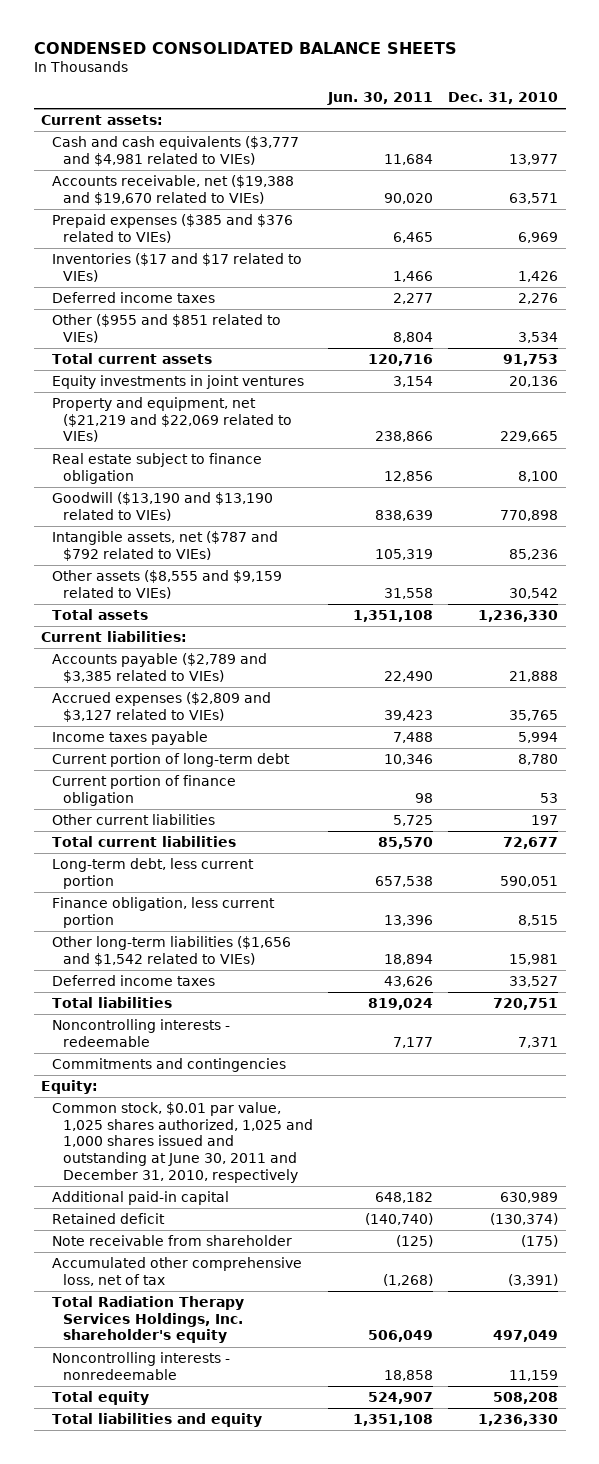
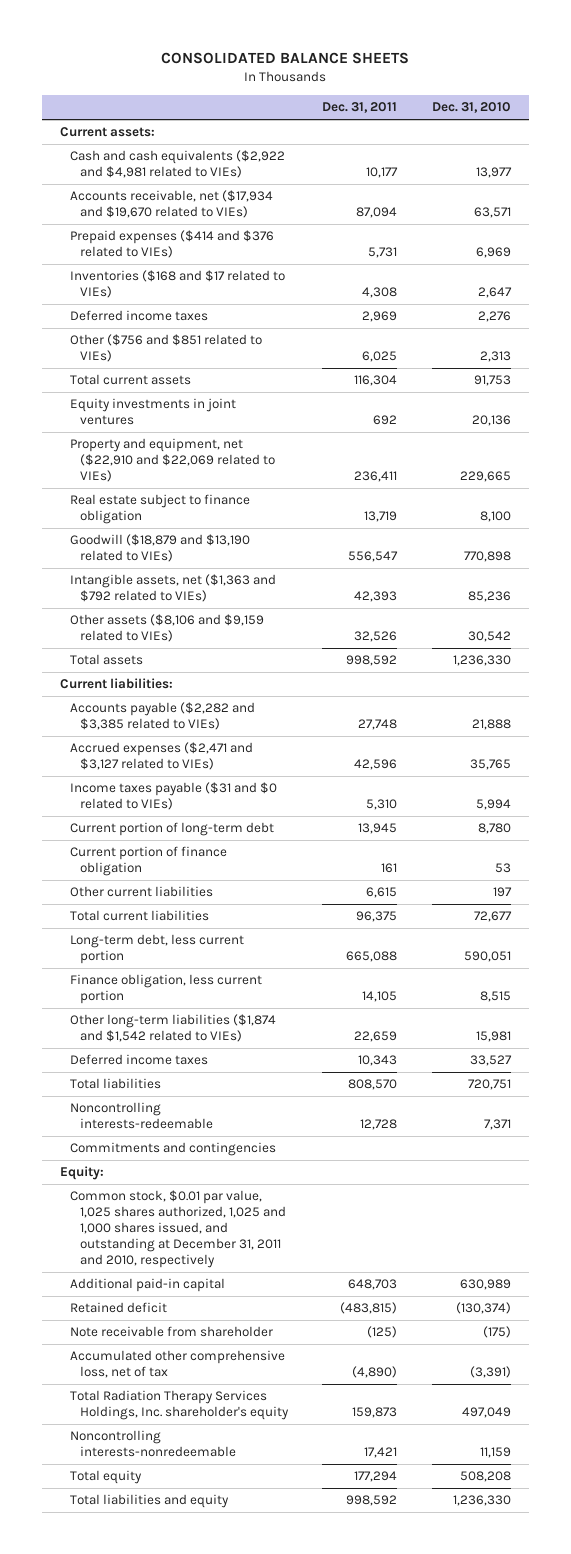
[33,42,457,55] CONDENSED CONSOLIDATED BALANCE SHEETS -> [161,52,410,65] CONSOLIDATED BALANCE SHEETS
[327,91,434,105] Jun. 30, 2011 -> none
none -> [322,102,398,114] Dec. 31, 2011
[52,136,300,166] Cash and cash equivalents ($3,777 and $4,981 related to VIEs) -> [69,150,285,179] Cash and cash equivalents ($2,922 and $4,981 related to VIEs)
[52,175,295,205] Accounts receivable, net ($19,388 and $19,670 related to VIEs) -> [69,190,273,219] Accounts receivable, net ($17,934 and $19,670 related to VIEs)
[52,214,294,243] Prepaid expenses ($385 and $376 related to VIEs) -> [69,230,274,259] Prepaid expenses ($414 and $376 related to VIEs)
[52,253,303,282] Inventories ($17 and $17 related to VIEs) -> [69,270,285,299] Inventories ($168 and $17 related to VIEs)
[518,270,559,282] 1,426 -> [478,287,513,299] 2,647
[52,314,282,343] Other ($955 and $851 related to VIEs) -> [69,334,262,363] Other ($756 and $851 related to VIEs)
[518,331,559,343] 3,534 -> [480,351,512,363] 2,313
[52,397,293,443] Property and equipment, net ($21,219 and $22,069 related to VIEs) -> [69,438,275,483] Property and equipment, net ($22,910 and $22,069 related to VIEs)
[52,492,274,521] Goodwill ($13,190 and $13,190 related to VIEs) -> [69,534,250,563] Goodwill ($18,879 and $13,190 related to VIEs)
[52,531,279,561] Intangible assets, net ($787 and $792 related to VIEs) -> [69,574,276,603] Intangible assets, net ($1,363 and $792 related to VIEs)
[52,570,283,599] Other assets ($8,555 and $9,159 related to VIEs) -> [69,614,264,643] Other assets ($8,106 and $9,159 related to VIEs)
[52,653,268,683] Accounts payable ($2,789 and $3,385 related to VIEs) -> [69,702,255,731] Accounts payable ($2,282 and $3,385 related to VIEs)
[52,692,272,722] Accrued expenses ($2,809 and $3,127 related to VIEs) -> [69,742,253,771] Accrued expenses ($2,471 and $3,127 related to VIEs)
[52,731,209,746] Income taxes payable -> [69,782,277,811] Income taxes payable ($31 and $0 related to VIEs)
[52,936,292,966] Other long-term liabilities ($1,656 and $1,542 related to VIEs) -> [69,1014,276,1043] Other long-term liabilities ($1,874 and $1,542 related to VIEs)
[52,1019,231,1047] Noncontrolling interests - redeemable -> [69,1102,213,1130] Noncontrolling interests-redeemable
[52,1102,314,1183] Common stock, $0.01 par value, 1,025 shares authorized, 1,025 and 1,000 shares issued and outstanding at June 30, 2011 and December 31, 2010, respectively -> [69,1190,286,1268] Common stock, $0.01 par value, 1,025 shares authorized, 1,025 and 1,000 shares issued, and outstanding at December 31, 2011 and 2010, respectively
[52,1352,231,1380] Noncontrolling interests - nonredeemable -> [69,1430,236,1458] Noncontrolling interests-nonredeemable

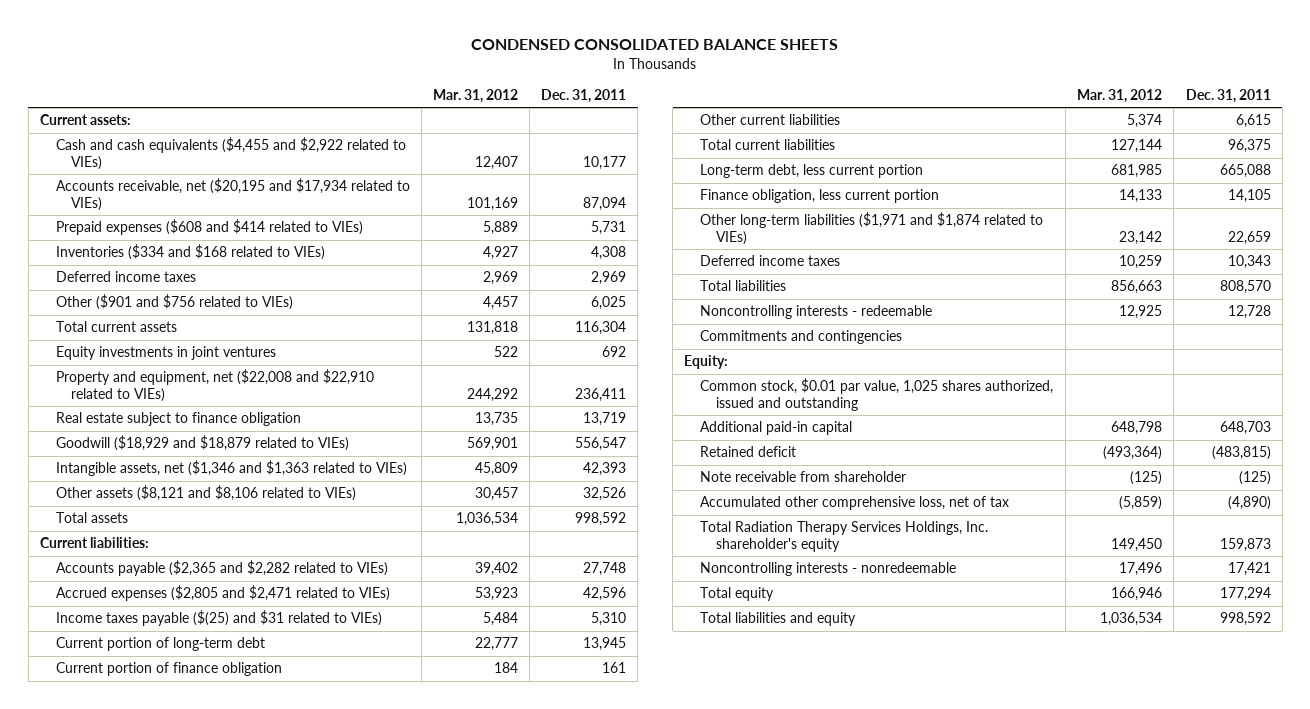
[161,52,410,65] CONSOLIDATED BALANCE SHEETS -> [471,38,839,50] CONDENSED CONSOLIDATED BALANCE SHEETS
[432,102,512,114] Dec. 31, 2010 -> none
none -> [432,88,518,103] Mar. 31, 2012
[69,150,285,179] Cash and cash equivalents ($2,922 and $4,981 related to VIEs) -> [55,137,406,171] Cash and cash equivalents ($4,455 and $2,922 related to VIEs)
[69,190,273,219] Accounts receivable, net ($17,934 and $19,670 related to VIEs) -> [55,178,410,212] Accounts receivable, net ($20,195 and $17,934 related to VIEs)
[69,230,274,259] Prepaid expenses ($414 and $376 related to VIEs) -> [55,219,363,236] Prepaid expenses ($608 and $414 related to VIEs)
[69,270,285,299] Inventories ($168 and $17 related to VIEs) -> [55,244,325,261] Inventories ($334 and $168 related to VIEs)
[69,334,262,363] Other ($756 and $851 related to VIEs) -> [55,294,293,311] Other ($901 and $756 related to VIEs)
[69,438,275,483] Property and equipment, net ($22,910 and $22,069 related to VIEs) -> [55,369,374,403] Property and equipment, net ($22,008 and $22,910 related to VIEs)
[69,534,250,563] Goodwill ($18,879 and $13,190 related to VIEs) -> [55,435,349,452] Goodwill ($18,929 and $18,879 related to VIEs)
[69,574,276,603] Intangible assets, net ($1,363 and $792 related to VIEs) -> [55,460,407,477] Intangible assets, net ($1,346 and $1,363 related to VIEs)
[69,614,264,643] Other assets ($8,106 and $9,159 related to VIEs) -> [55,485,356,502] Other assets ($8,121 and $8,106 related to VIEs)
[69,702,255,731] Accounts payable ($2,282 and $3,385 related to VIEs) -> [55,560,388,577] Accounts payable ($2,365 and $2,282 related to VIEs)
[69,742,253,771] Accrued expenses ($2,471 and $3,127 related to VIEs) -> [55,585,390,602] Accrued expenses ($2,805 and $2,471 related to VIEs)
[69,782,277,811] Income taxes payable ($31 and $0 related to VIEs) -> [55,610,382,627] Income taxes payable ($(25) and $31 related to VIEs)
[69,1014,276,1043] Other long-term liabilities ($1,874 and $1,542 related to VIEs) -> [700,212,1044,246] Other long-term liabilities ($1,971 and $1,874 related to VIEs)
[69,1102,213,1130] Noncontrolling interests-redeemable -> [700,305,933,320] Noncontrolling interests - redeemable
[69,1190,286,1268] Common stock, $0.01 par value, 1,025 shares authorized, 1,025 and 1,000 shares issued, and outstanding at December 31, 2011 and 2010, respectively -> [700,378,1054,412] Common stock, $0.01 par value, 1,025 shares authorized, issued and outstanding
[69,1430,236,1458] Noncontrolling interests-nonredeemable -> [700,562,957,577] Noncontrolling interests - nonredeemable

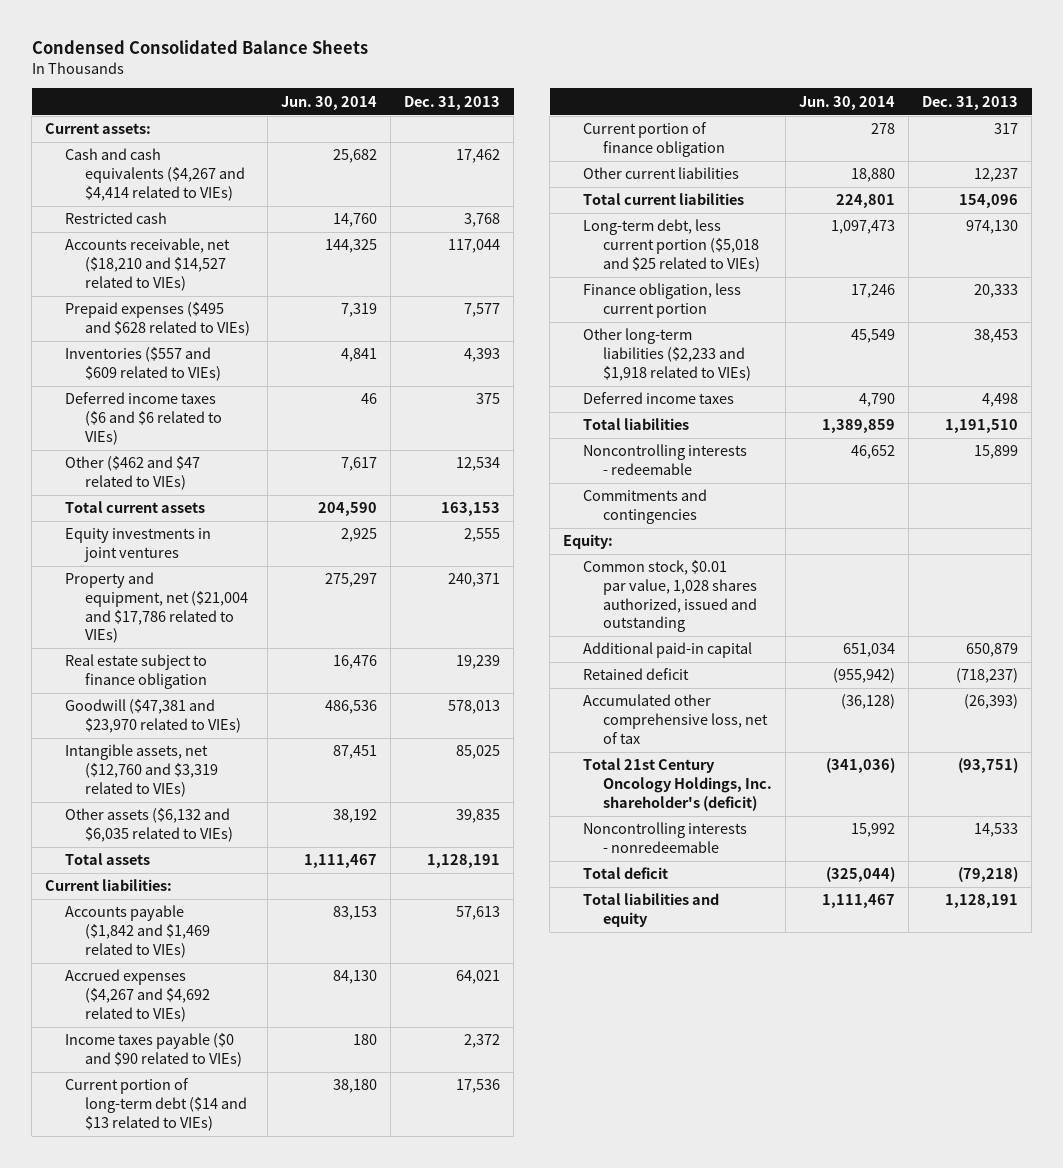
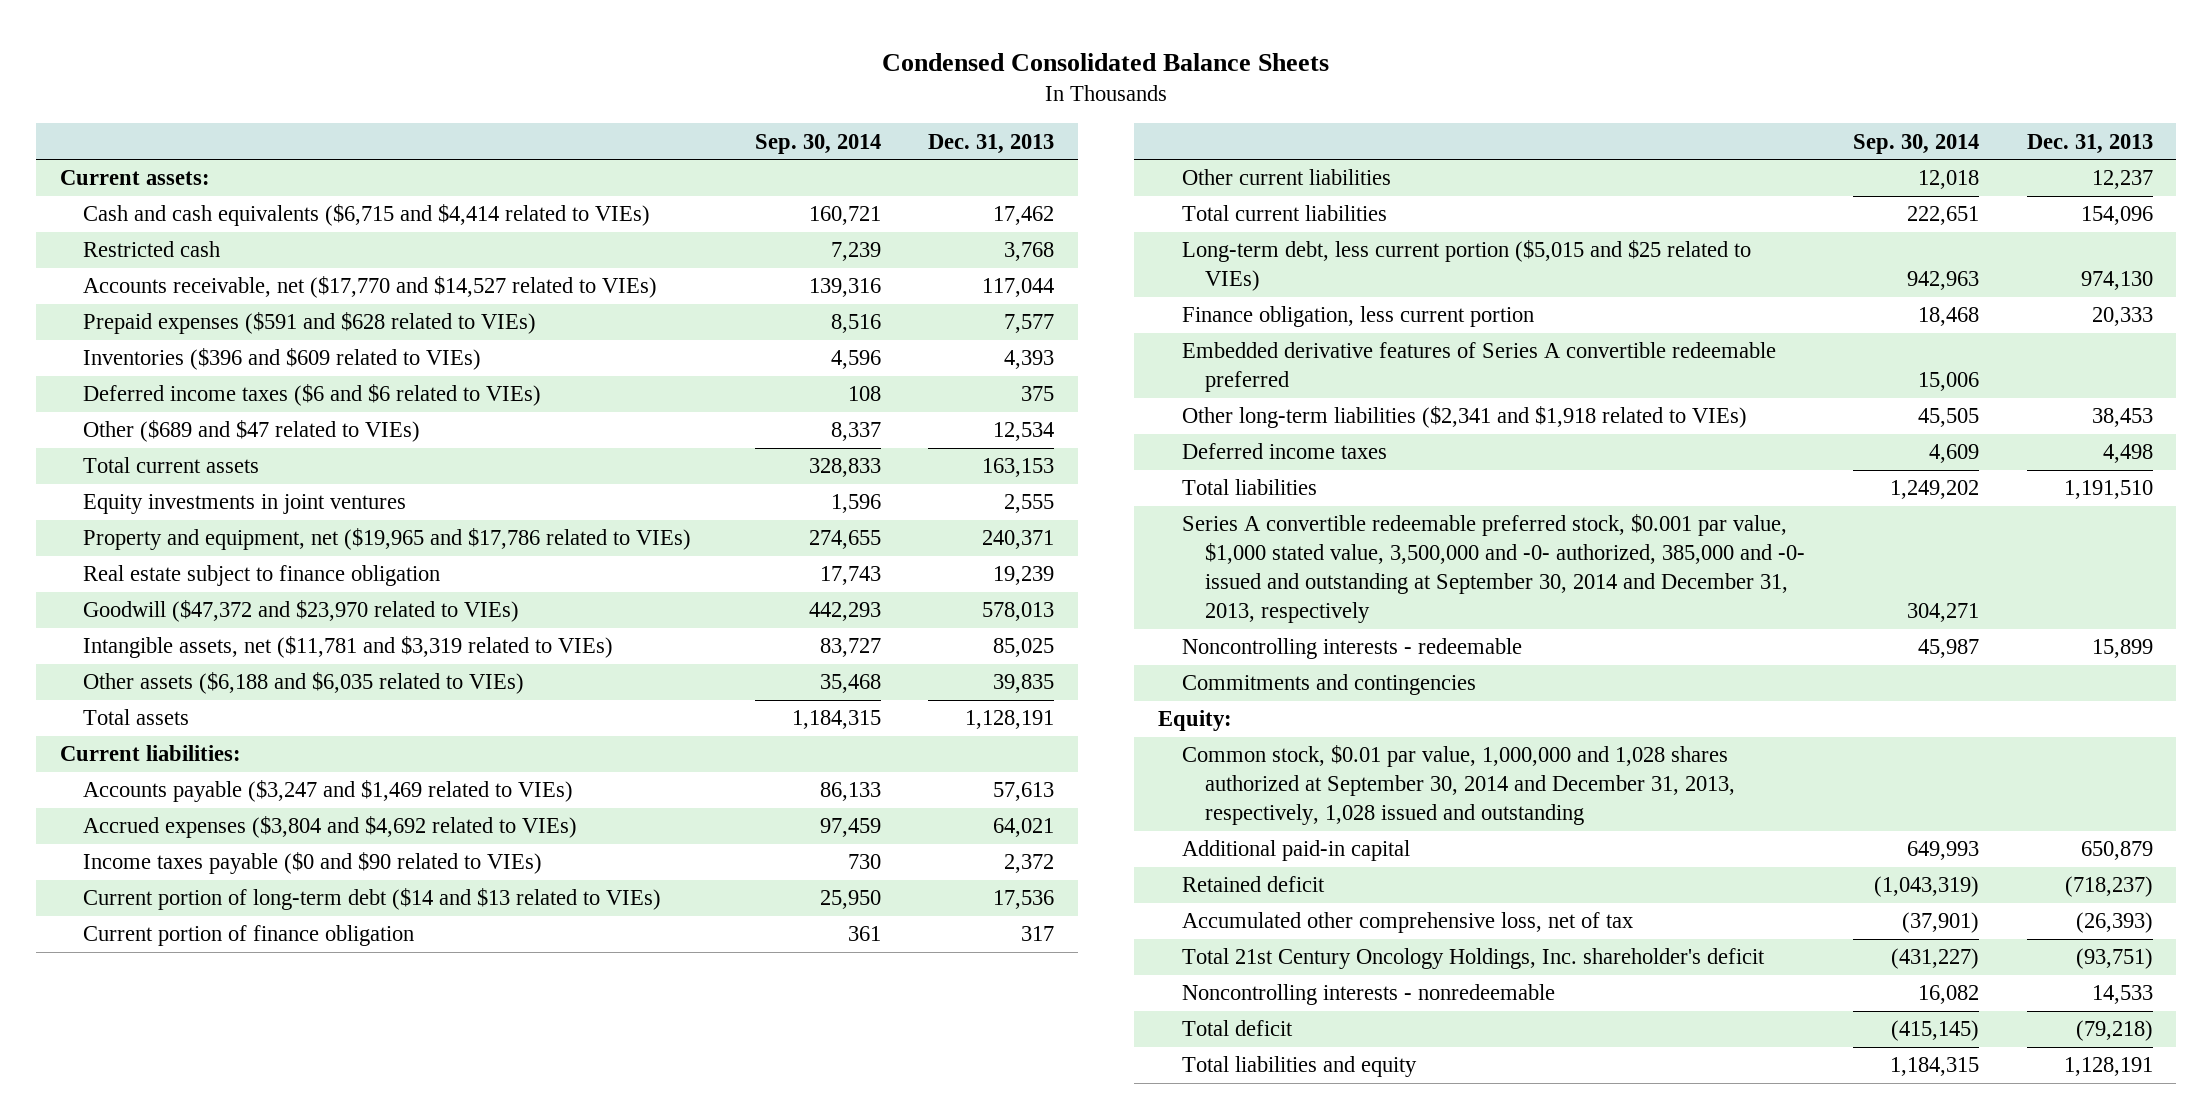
[280,95,377,110] Jun. 30, 2014 -> none
none -> [754,133,881,154] Sep. 30, 2014
[64,148,245,201] Cash and cash equivalents ($4,267 and $4,414 related to VIEs) -> [83,204,651,227] Cash and cash equivalents ($6,715 and $4,414 related to VIEs)
[64,238,230,291] Accounts receivable, net ($18,210 and $14,527 related to VIEs) -> [83,276,658,299] Accounts receivable, net ($17,770 and $14,527 related to VIEs)
[64,302,250,337] Prepaid expenses ($495 and $628 related to VIEs) -> [83,312,537,335] Prepaid expenses ($591 and $628 related to VIEs)
[64,347,221,382] Inventories ($557 and $609 related to VIEs) -> [83,348,482,371] Inventories ($396 and $609 related to VIEs)
[64,456,200,491] Other ($462 and $47 related to VIEs) -> [83,420,421,443] Other ($689 and $47 related to VIEs)
[64,572,248,644] Property and equipment, net ($21,004 and $17,786 related to VIEs) -> [83,528,692,551] Property and equipment, net ($19,965 and $17,786 related to VIEs)
[64,699,241,734] Goodwill ($47,381 and $23,970 related to VIEs) -> [83,600,520,623] Goodwill ($47,372 and $23,970 related to VIEs)
[64,744,218,797] Intangible assets, net ($12,760 and $3,319 related to VIEs) -> [83,636,614,659] Intangible assets, net ($11,781 and $3,319 related to VIEs)
[64,808,233,843] Other assets ($6,132 and $6,035 related to VIEs) -> [83,672,525,695] Other assets ($6,188 and $6,035 related to VIEs)
[64,905,210,958] Accounts payable ($1,842 and $1,469 related to VIEs) -> [83,780,574,803] Accounts payable ($3,247 and $1,469 related to VIEs)
[64,969,210,1022] Accrued expenses ($4,267 and $4,692 related to VIEs) -> [83,816,578,839] Accrued expenses ($3,804 and $4,692 related to VIEs)
[583,219,760,272] Long-term debt, less current portion ($5,018 and $25 related to VIEs) -> [1181,240,1751,292] Long-term debt, less current portion ($5,015 and $25 related to VIEs)
none -> [1181,342,1776,393] Embedded derivative features of Series A convertible redeemable preferred
[583,328,751,381] Other long-term liabilities ($2,233 and $1,918 related to VIEs) -> [1181,406,1747,429] Other long-term liabilities ($2,341 and $1,918 related to VIEs)
none -> [1181,514,1806,624] Series A convertible redeemable preferred stock, $0.001 par value, $1,000 stated value, 3,500,000 and -0- authorized, 385,000 and -0- issued and outstanding at September 30, 2014 and December 31, 2013, respectively
[583,560,757,633] Common stock, $0.01 par value, 1,028 shares authorized, issued and outstanding -> [1181,745,1736,826] Common stock, $0.01 par value, 1,000,000 and 1,028 shares authorized at September 30, 2014 and December 31, 2013, respectively, 1,028 issued and outstanding
[583,758,772,811] Total 21st Century Oncology Holdings, Inc. shareholder's (deficit) -> [1181,948,1765,970] Total 21st Century Oncology Holdings, Inc. shareholder's deficit

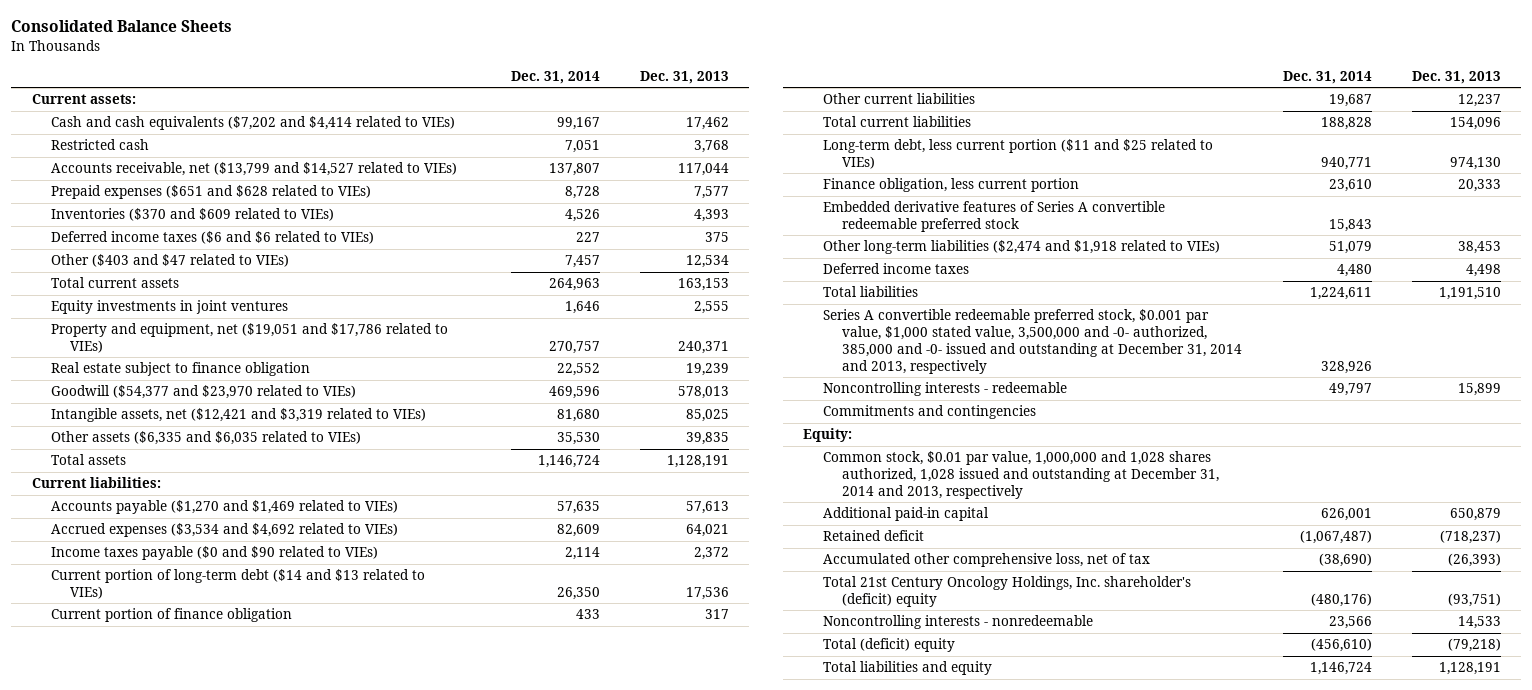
[882,52,1330,71] Condensed Consolidated Balance Sheets -> [11,20,233,33] Consolidated Balance Sheets
[754,133,881,154] Sep. 30, 2014 -> none
none -> [510,70,600,84] Dec. 31, 2014
[83,204,651,227] Cash and cash equivalents ($6,715 and $4,414 related to VIEs) -> [51,116,456,131] Cash and cash equivalents ($7,202 and $4,414 related to VIEs)
[83,276,658,299] Accounts receivable, net ($17,770 and $14,527 related to VIEs) -> [51,162,458,177] Accounts receivable, net ($13,799 and $14,527 related to VIEs)
[83,312,537,335] Prepaid expenses ($591 and $628 related to VIEs) -> [51,185,372,200] Prepaid expenses ($651 and $628 related to VIEs)
[83,348,482,371] Inventories ($396 and $609 related to VIEs) -> [51,208,335,222] Inventories ($370 and $609 related to VIEs)
[83,420,421,443] Other ($689 and $47 related to VIEs) -> [51,254,290,268] Other ($403 and $47 related to VIEs)
[83,528,692,551] Property and equipment, net ($19,965 and $17,786 related to VIEs) -> [51,323,449,354] Property and equipment, net ($19,051 and $17,786 related to VIEs)
[83,600,520,623] Goodwill ($47,372 and $23,970 related to VIEs) -> [51,385,357,400] Goodwill ($54,377 and $23,970 related to VIEs)
[83,636,614,659] Intangible assets, net ($11,781 and $3,319 related to VIEs) -> [51,408,427,423] Intangible assets, net ($12,421 and $3,319 related to VIEs)
[83,672,525,695] Other assets ($6,188 and $6,035 related to VIEs) -> [51,431,362,446] Other assets ($6,335 and $6,035 related to VIEs)
[83,780,574,803] Accounts payable ($3,247 and $1,469 related to VIEs) -> [51,500,399,515] Accounts payable ($1,270 and $1,469 related to VIEs)
[83,816,578,839] Accrued expenses ($3,804 and $4,692 related to VIEs) -> [51,523,399,538] Accrued expenses ($3,534 and $4,692 related to VIEs)
[1181,240,1751,292] Long-term debt, less current portion ($5,015 and $25 related to VIEs) -> [822,139,1213,170] Long-term debt, less current portion ($11 and $25 related to VIEs)
[1181,342,1776,393] Embedded derivative features of Series A convertible redeemable preferred -> [822,201,1165,233] Embedded derivative features of Series A convertible redeemable preferred stock
[1181,406,1747,429] Other long-term liabilities ($2,341 and $1,918 related to VIEs) -> [822,240,1220,255] Other long-term liabilities ($2,474 and $1,918 related to VIEs)
[1181,514,1806,624] Series A convertible redeemable preferred stock, $0.001 par value, $1,000 stated value, 3,500,000 and -0- authorized, 385,000 and -0- issued and outstanding at September 30, 2014 and December 31, 2013, respectively -> [822,309,1243,374] Series A convertible redeemable preferred stock, $0.001 par value, $1,000 stated value, 3,500,000 and -0- authorized, 385,000 and -0- issued and outstanding at December 31, 2014 and 2013, respectively
[1181,745,1736,826] Common stock, $0.01 par value, 1,000,000 and 1,028 shares authorized at September 30, 2014 and December 31, 2013, respectively, 1,028 issued and outstanding -> [822,451,1220,499] Common stock, $0.01 par value, 1,000,000 and 1,028 shares authorized, 1,028 issued and outstanding at December 31, 2014 and 2013, respectively
[1181,948,1765,970] Total 21st Century Oncology Holdings, Inc. shareholder's deficit -> [822,576,1191,608] Total 21st Century Oncology Holdings, Inc. shareholder's (deficit) equity
[1181,1020,1293,1037] Total deficit -> [822,638,955,653] Total (deficit) equity

